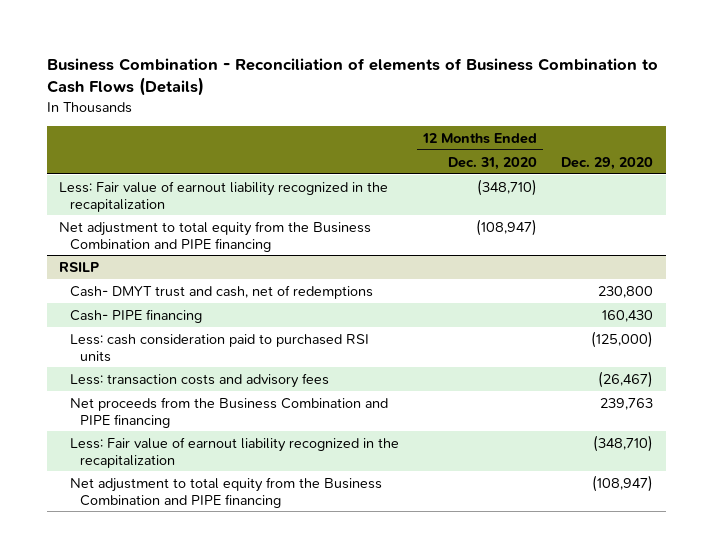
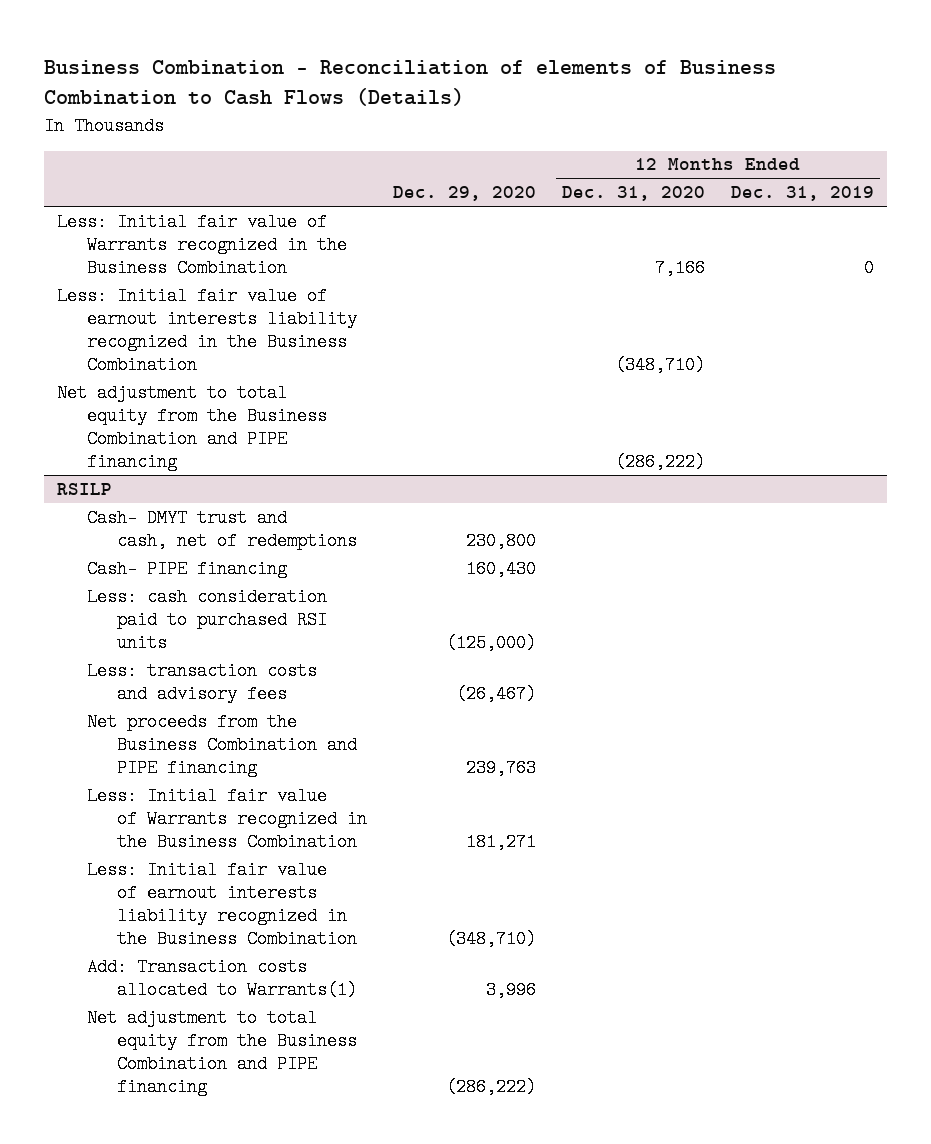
none -> [731,186,875,202] Dec. 31, 2019
none -> [56,212,347,278] Less: Initial fair value of Warrants recognized in the Business Combination
[59,180,389,212] Less: Fair value of earnout liability recognized in the recapitalization -> [56,286,357,375] Less: Initial fair value of earnout interests liability recognized in the Business Combination
[476,218,538,236] (108,947) -> [615,453,706,472] (286,222)
none -> [86,786,368,852] Less: Initial fair value of Warrants recognized in the Business Combination
[69,436,399,468] Less: Fair value of earnout liability recognized in the recapitalization -> [86,860,358,949] Less: Initial fair value of earnout interests liability recognized in the Business Combination
none -> [86,957,358,999] Add: Transaction costs allocated to Warrants(1)
[592,474,654,492] (108,947) -> [446,1078,537,1097] (286,222)

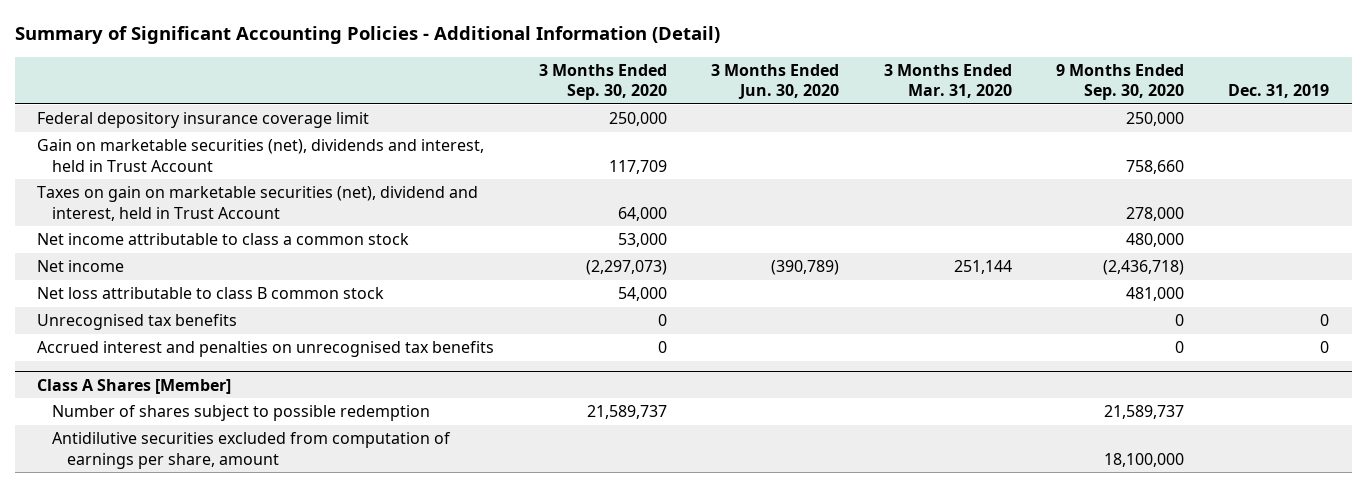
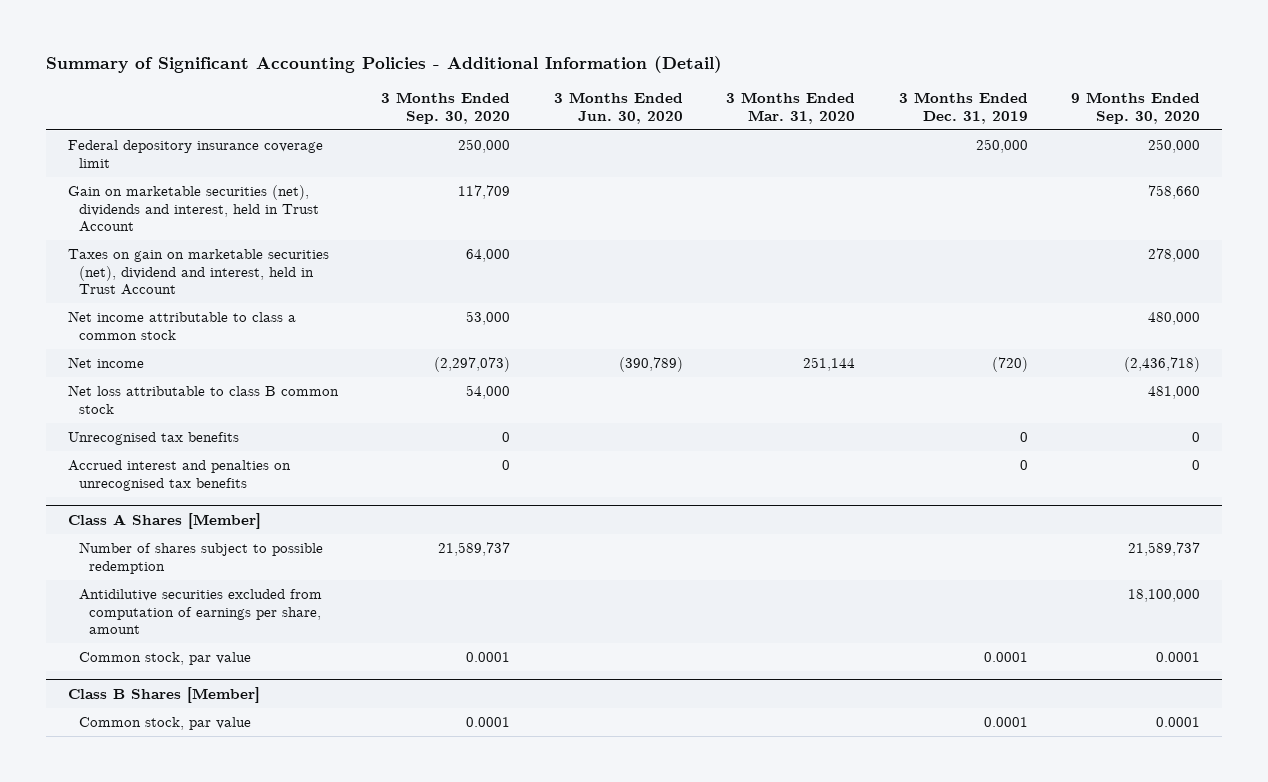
[1228,84,1330,99] Dec. 31, 2019 -> none
none -> [898,92,1028,124] 3 Months Ended Dec. 31, 2019
none -> [78,652,251,666] Common stock, par value
none -> [67,686,260,703] Class B Shares [Member]
none -> [78,717,251,731] Common stock, par value

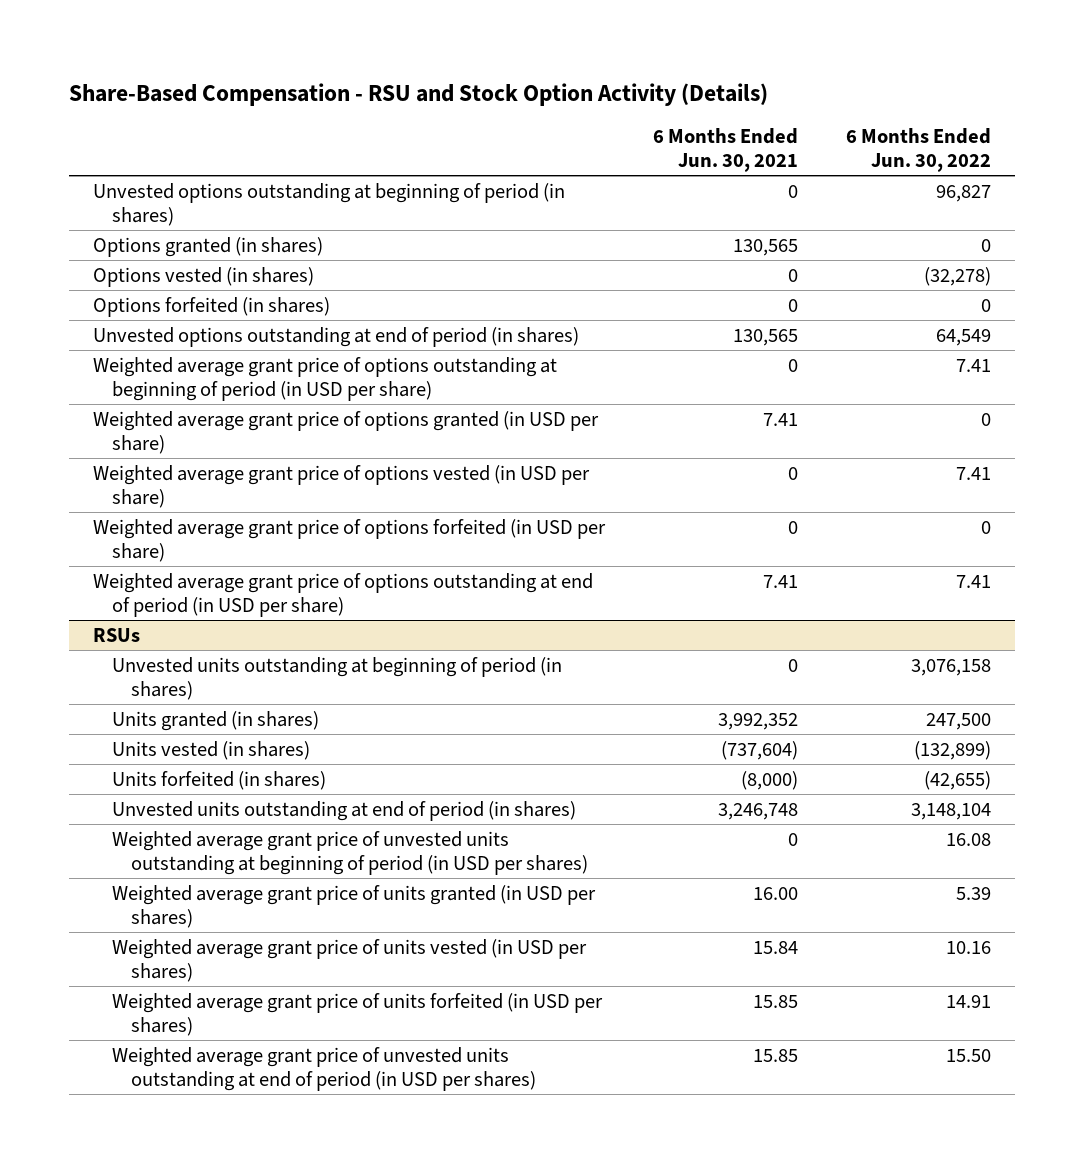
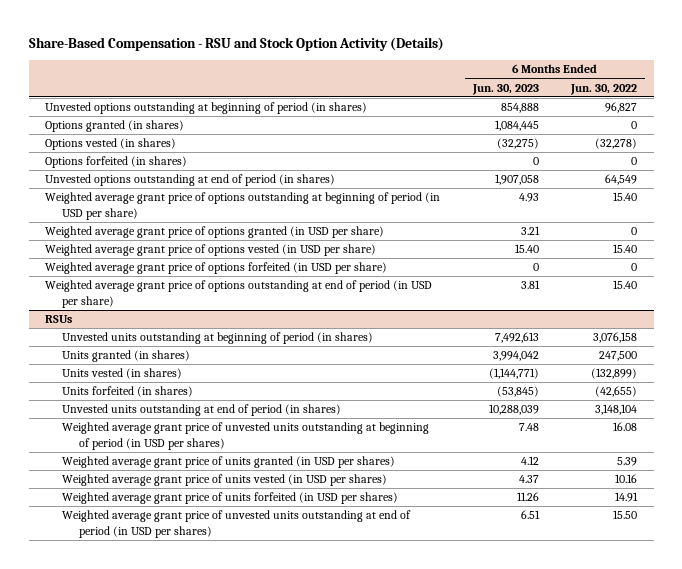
[653,127,799,173] 6 Months Ended Jun. 30, 2021 -> none
none -> [471,83,539,95] Jun. 30, 2023
[956,358,992,372] 7.41 -> [613,192,638,202] 15.40
[956,466,992,480] 7.41 -> [613,244,638,254] 15.40
[956,574,992,588] 7.41 -> [613,280,638,290] 15.40

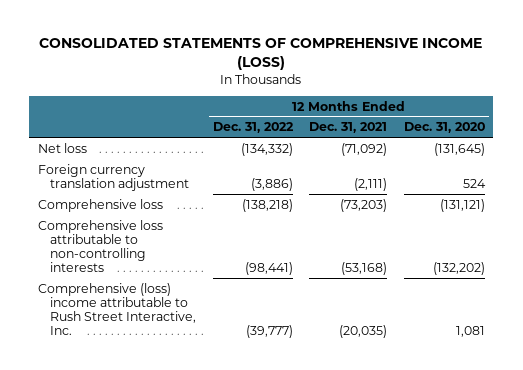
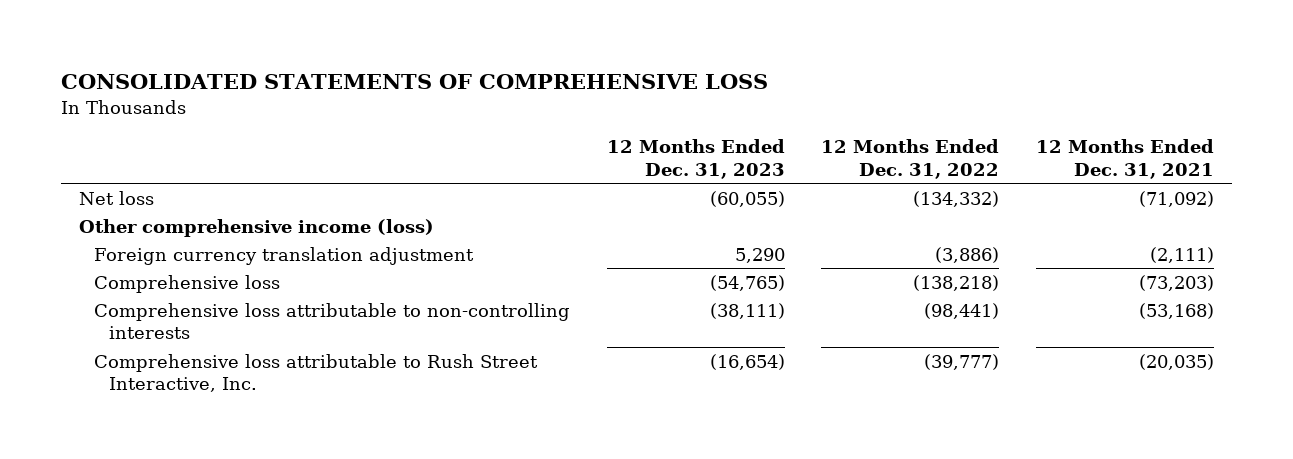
[39,38,483,71] CONSOLIDATED STATEMENTS OF COMPREHENSIVE INCOME (LOSS) -> [61,74,769,90] CONSOLIDATED STATEMENTS OF COMPREHENSIVE LOSS
[403,122,485,134] Dec. 31, 2020 -> none
none -> [606,138,785,179] 12 Months Ended Dec. 31, 2023
none -> [79,218,435,237] Other comprehensive income (loss)
[37,282,197,336] Comprehensive (loss) income attributable to Rush Street Interactive, Inc. -> [94,353,539,393] Comprehensive loss attributable to Rush Street Interactive, Inc.

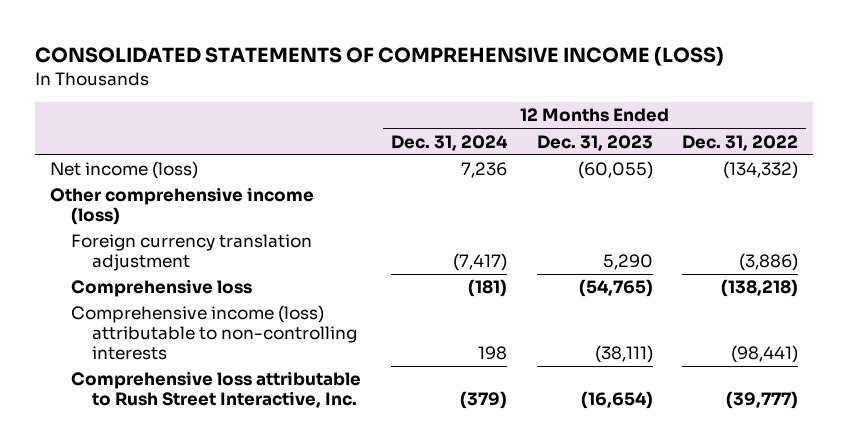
[61,74,769,90] CONSOLIDATED STATEMENTS OF COMPREHENSIVE LOSS -> [35,45,725,66] CONSOLIDATED STATEMENTS OF COMPREHENSIVE INCOME (LOSS)
[1035,138,1214,179] 12 Months Ended Dec. 31, 2021 -> none
none -> [390,134,508,151] Dec. 31, 2024
[79,190,155,205] Net loss -> [50,161,199,180] Net income (loss)
[94,302,571,340] Comprehensive loss attributable to non-controlling interests -> [71,305,357,360] Comprehensive income (loss) attributable to non-controlling interests

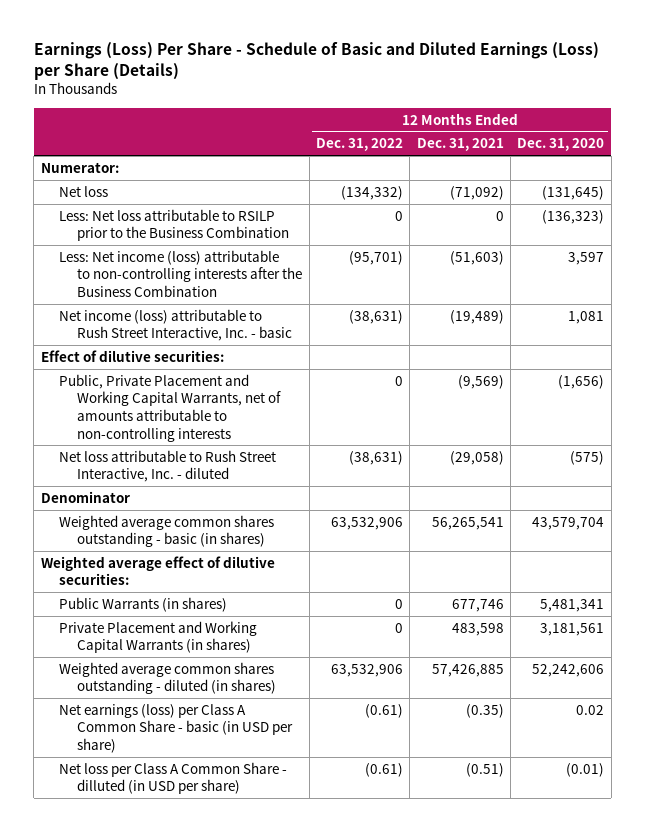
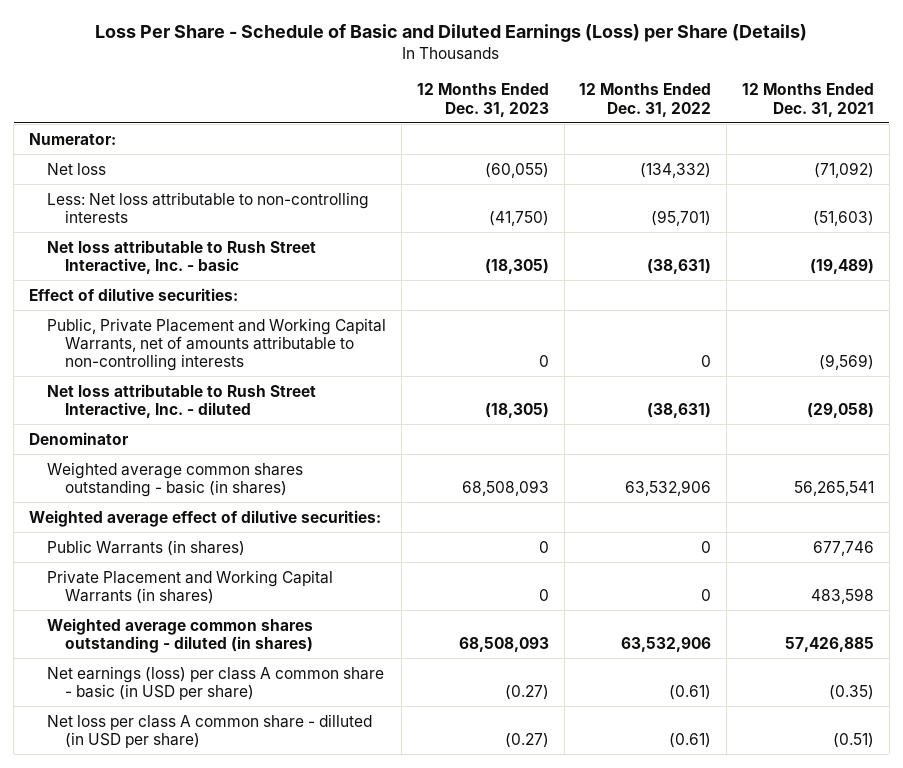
[33,41,599,80] Earnings (Loss) Per Share - Schedule of Basic and Diluted Earnings (Loss) per Share (Details) -> [95,24,808,43] Loss Per Share - Schedule of Basic and Diluted Earnings (Loss) per Share (Details)
[517,138,605,152] Dec. 31, 2020 -> none
none -> [416,83,549,117] 12 Months Ended Dec. 31, 2023
[58,208,290,242] Less: Net loss attributable to RSILP prior to the Business Combination -> none
[58,249,303,297] Less: Net income (loss) attributable to non-controlling interests after the Business Combination -> [47,191,370,223] Less: Net loss attributable to non-controlling interests
[58,308,293,342] Net income (loss) attributable to Rush Street Interactive, Inc. - basic -> [47,239,317,274] Net loss attributable to Rush Street Interactive, Inc. - basic
[58,703,294,753] Net earnings (loss) per Class A Common Share - basic (in USD per share) -> [47,665,385,700] Net earnings (loss) per class A common share - basic (in USD per share)
[58,761,287,795] Net loss per Class A Common Share - dilluted (in USD per share) -> [47,713,373,748] Net loss per class A common share - dilluted (in USD per share)

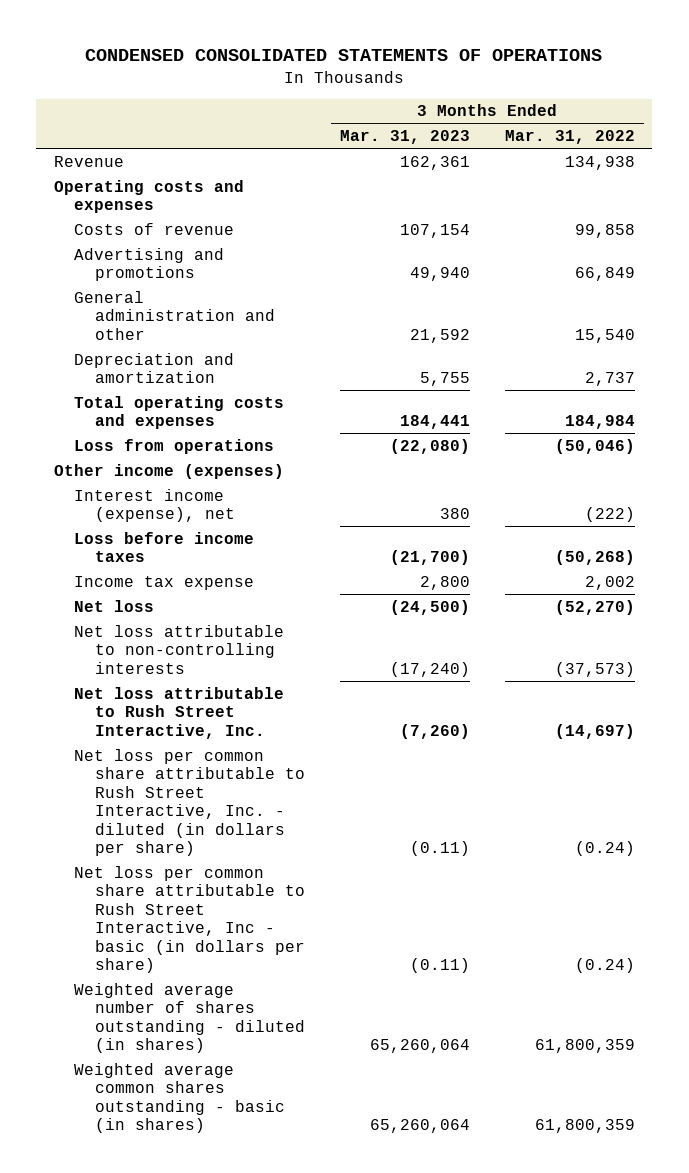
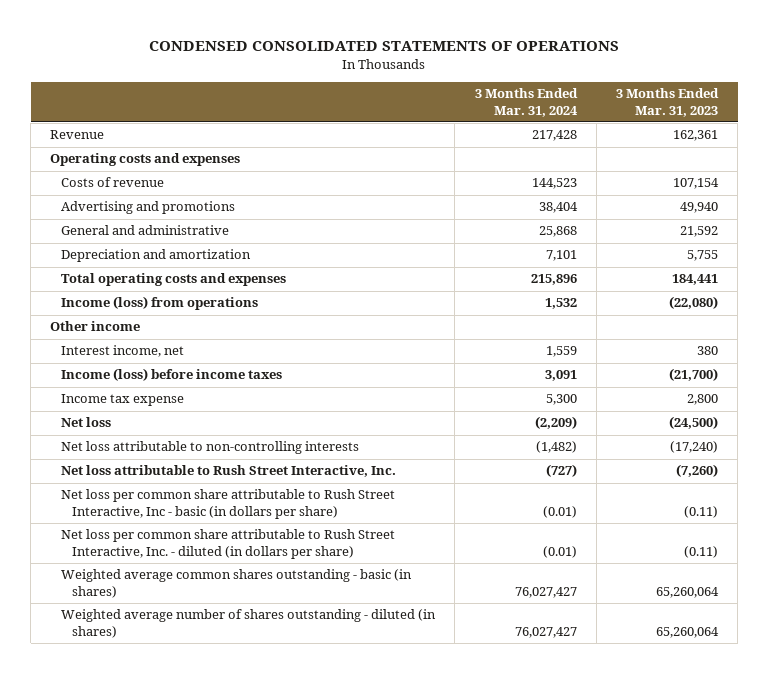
[504,130,635,145] Mar. 31, 2022 -> none
none -> [474,88,578,117] 3 Months Ended Mar. 31, 2024
[74,290,275,340] General administration and other -> [61,225,230,236] General and administrative
[74,438,275,454] Loss from operations -> [61,296,259,311] Income (loss) from operations
[54,463,285,479] Other income (expenses) -> [50,321,141,332] Other income
[74,488,235,523] Interest income (expense), net -> [61,345,185,358] Interest income, net
[74,531,255,563] Loss before income taxes -> [61,368,283,382] Income (loss) before income taxes
[74,748,305,857] Net loss per common share attributable to Rush Street Interactive, Inc. - diluted (in dollars per share) -> [61,529,396,559] Net loss per common share attributable to Rush Street Interactive, Inc. - diluted (in dollars per share)
[74,982,305,1054] Weighted average number of shares outstanding - diluted (in shares) -> [61,609,437,638] Weighted average number of shares outstanding - diluted (in shares)

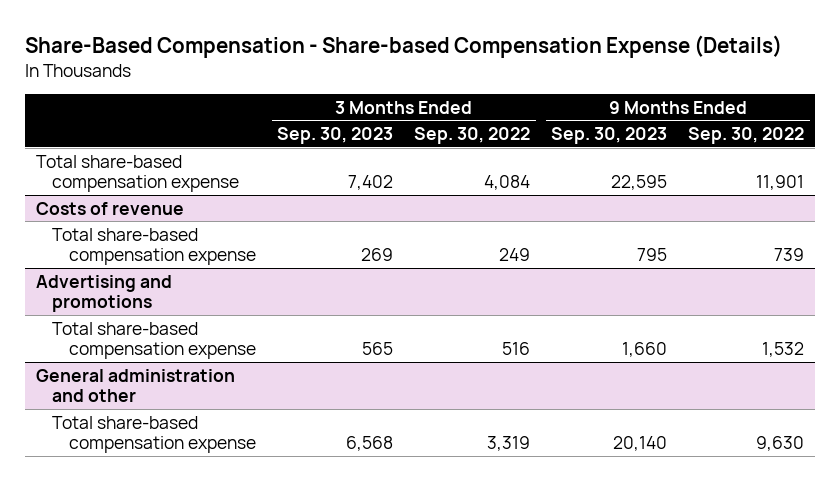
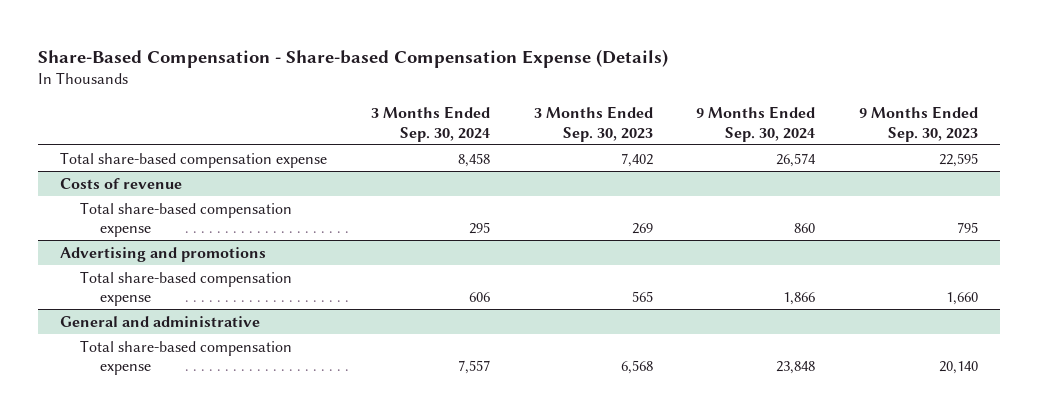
[414,127,531,145] Sep. 30, 2022 -> none
[688,127,805,145] Sep. 30, 2022 -> none
none -> [370,106,490,142] 3 Months Ended Sep. 30, 2024
none -> [696,106,816,142] 9 Months Ended Sep. 30, 2024
[35,368,235,403] General administration and other -> [59,315,260,327] General and administrative

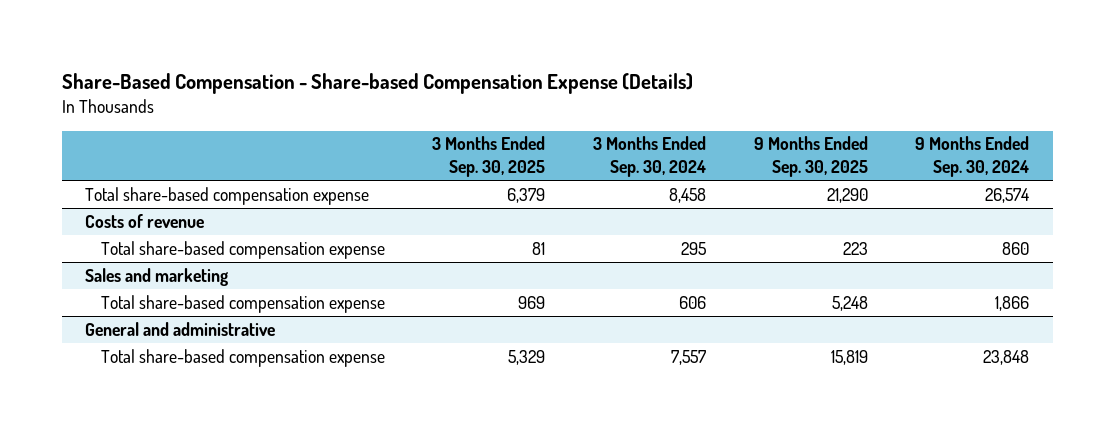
[533,106,653,142] 3 Months Ended Sep. 30, 2023 -> none
[859,106,979,142] 9 Months Ended Sep. 30, 2023 -> none
none -> [432,136,546,178] 3 Months Ended Sep. 30, 2025
none -> [753,136,868,178] 9 Months Ended Sep. 30, 2025
[59,246,266,262] Advertising and promotions -> [85,267,229,286] Sales and marketing

